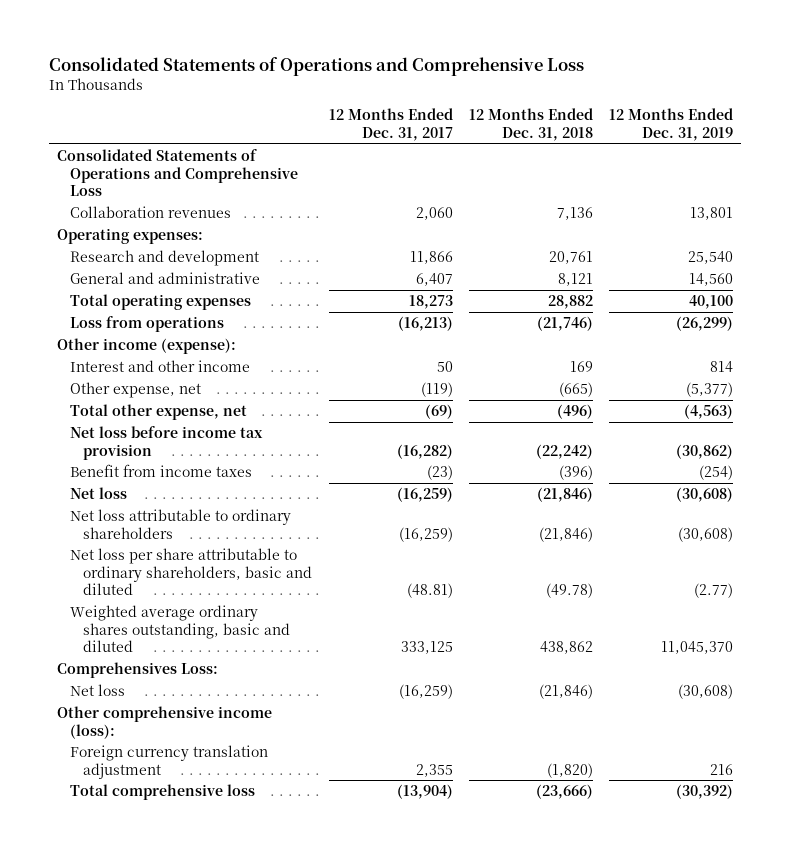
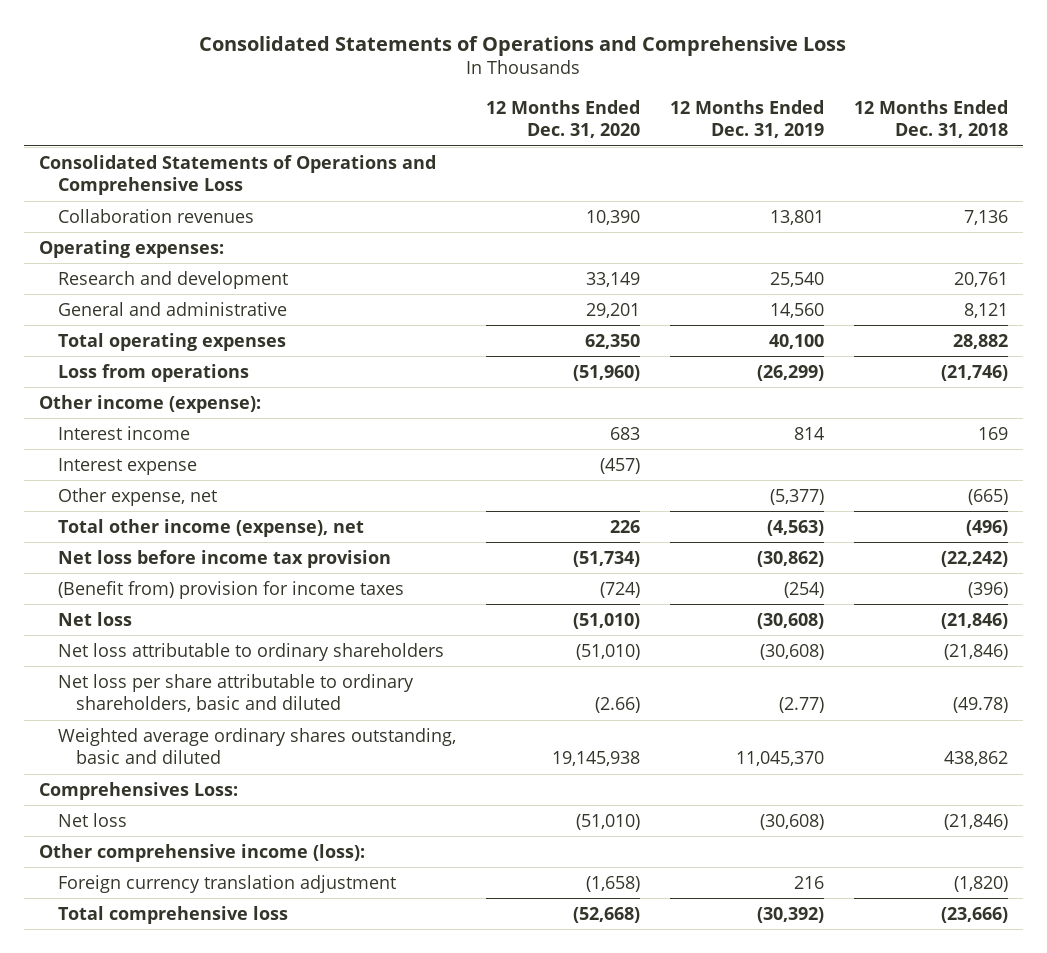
[328,108,453,142] 12 Months Ended Dec. 31, 2017 -> none
none -> [485,99,640,139] 12 Months Ended Dec. 31, 2020
[70,360,251,373] Interest and other income -> [57,425,190,440] Interest income
none -> [57,457,197,475] Interest expense
[70,404,248,421] Total other expense, net -> [57,518,364,537] Total other income (expense), net
[70,464,253,478] Benefit from income taxes -> [57,580,404,599] (Benefit from) provision for income taxes

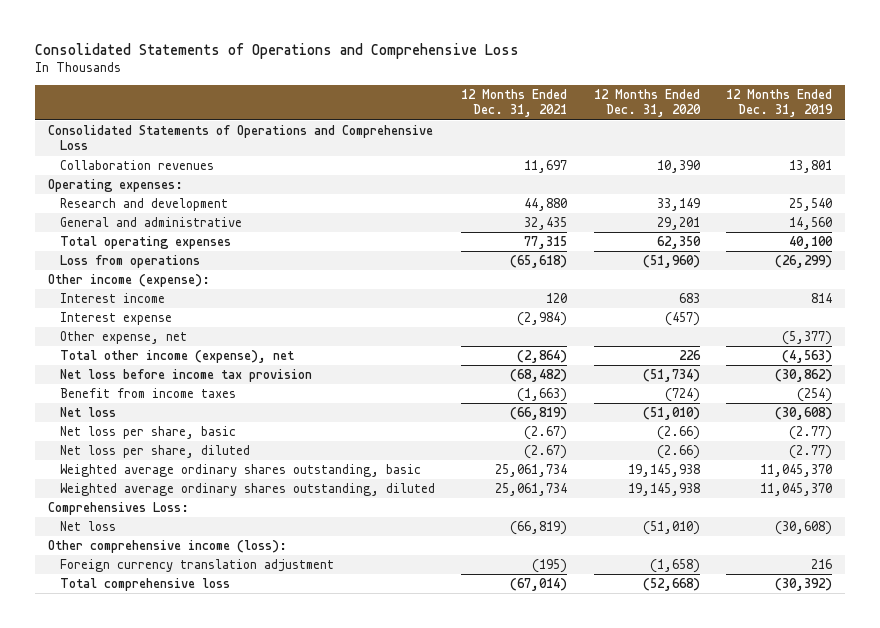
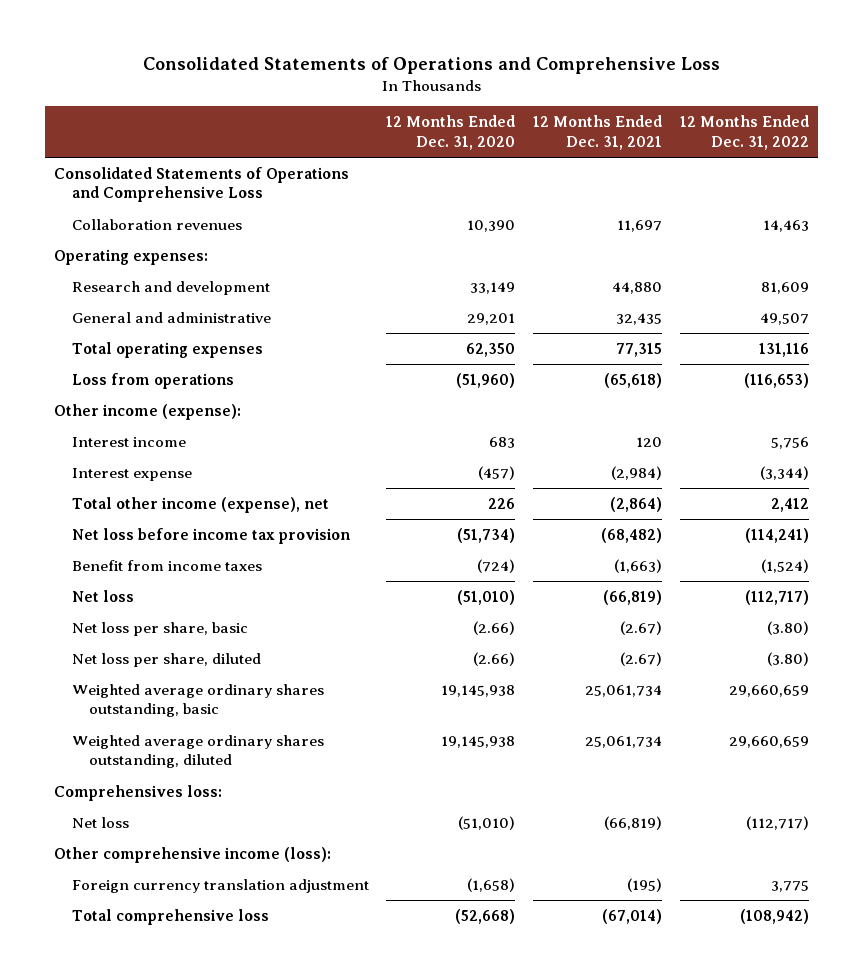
[725,88,833,118] 12 Months Ended Dec. 31, 2019 -> none
none -> [679,115,809,150] 12 Months Ended Dec. 31, 2022
[60,330,188,344] Other expense, net -> none
[48,501,190,515] Comprehensives Loss: -> [54,785,223,802] Comprehensives loss:

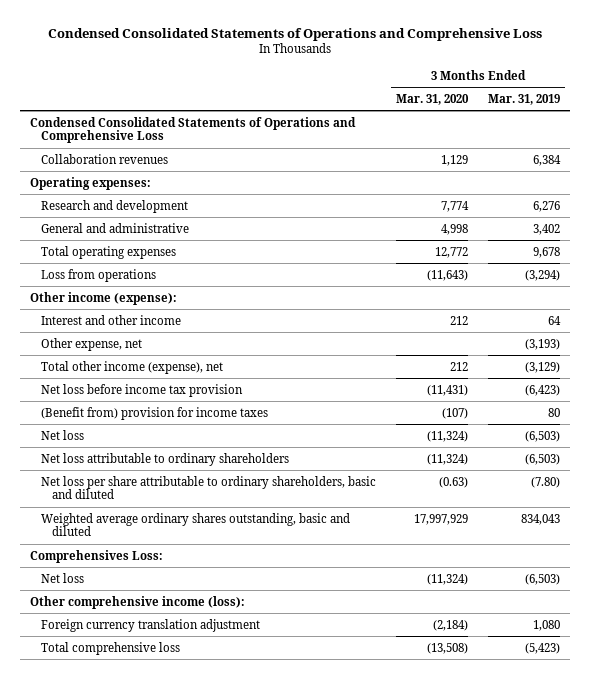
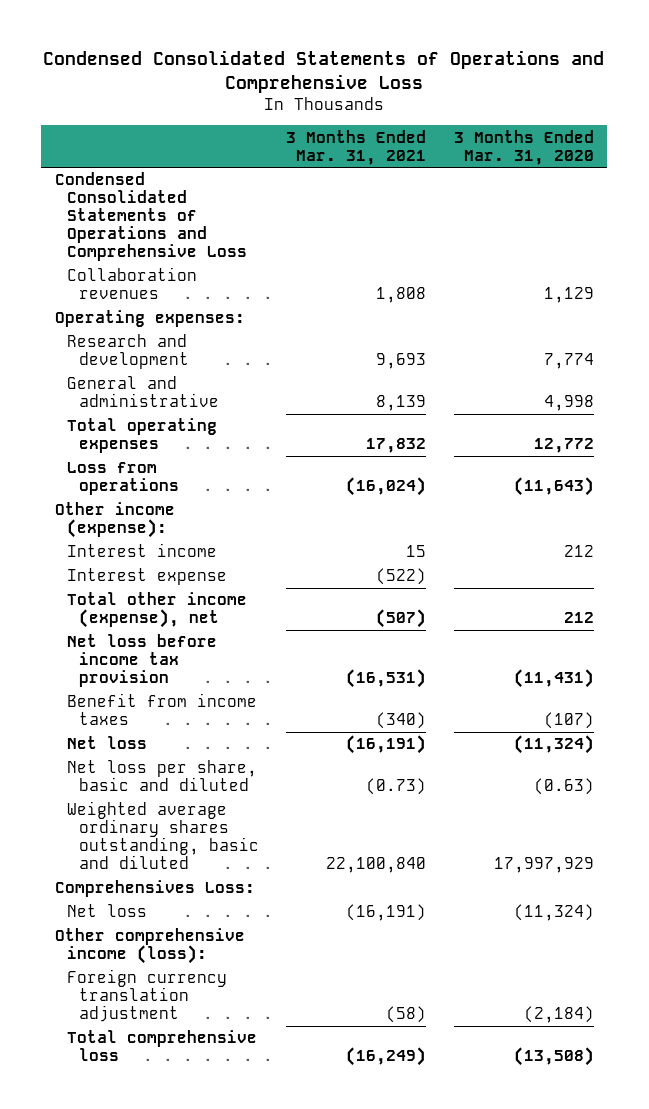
[488,93,561,105] Mar. 31, 2019 -> none
none -> [286,129,427,165] 3 Months Ended Mar. 31, 2021
[41,337,143,351] Other expense, net -> none
[41,314,182,325] Interest and other income -> [66,543,217,558] Interest income
none -> [66,568,227,586] Interest expense
[41,406,269,420] (Benefit from) provision for income taxes -> [66,693,257,726] Benefit from income taxes
[41,452,290,466] Net loss attributable to ordinary shareholders -> none
[41,475,377,500] Net loss per share attributable to ordinary shareholders, basic and diluted -> [66,760,257,792] Net loss per share, basic and diluted

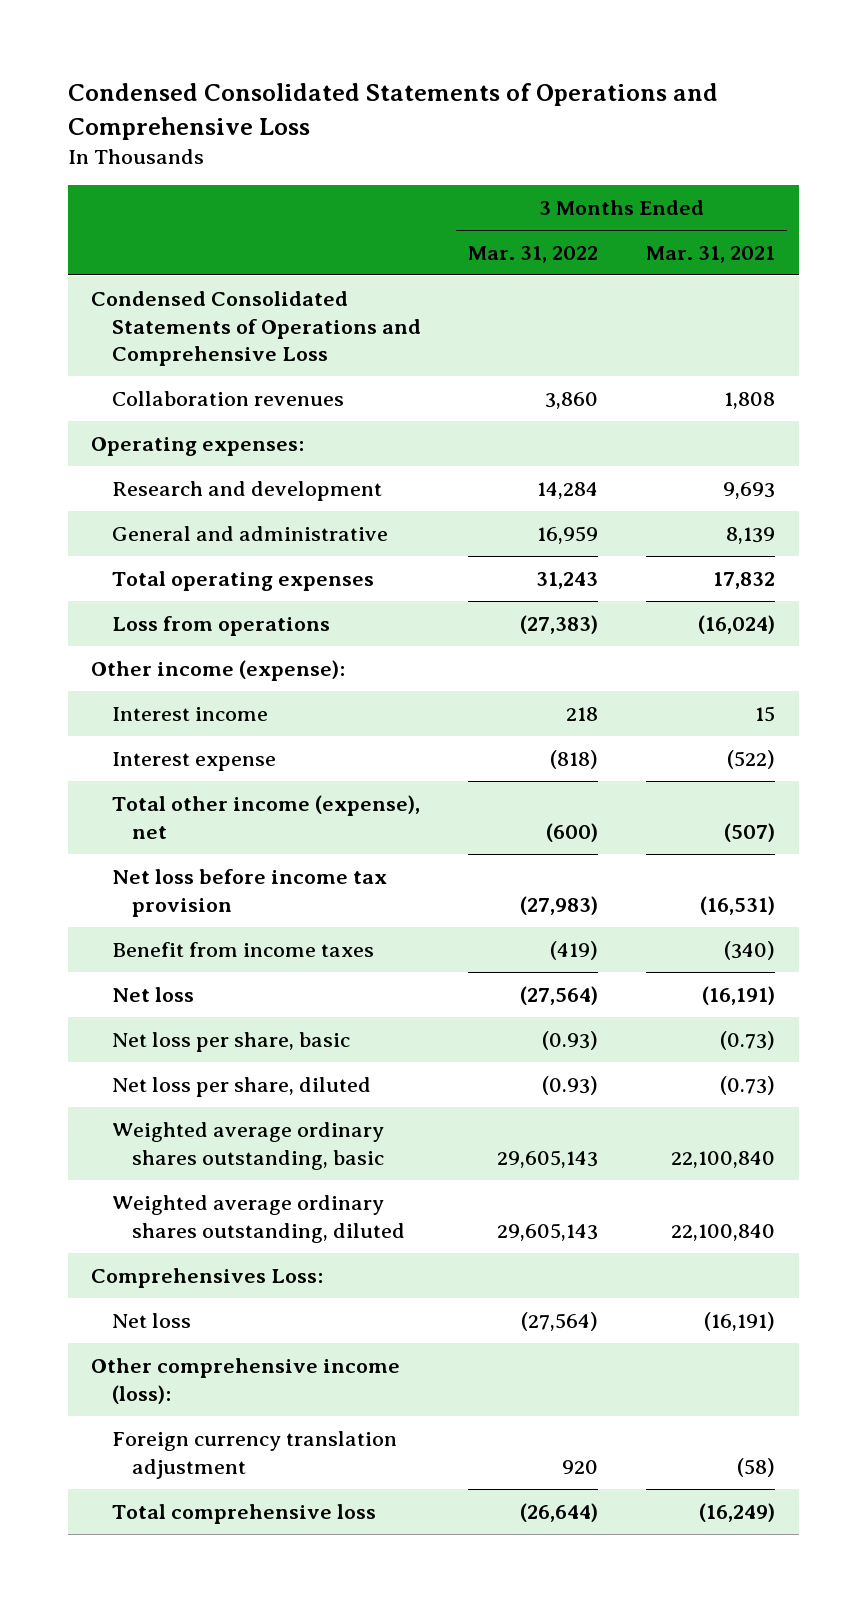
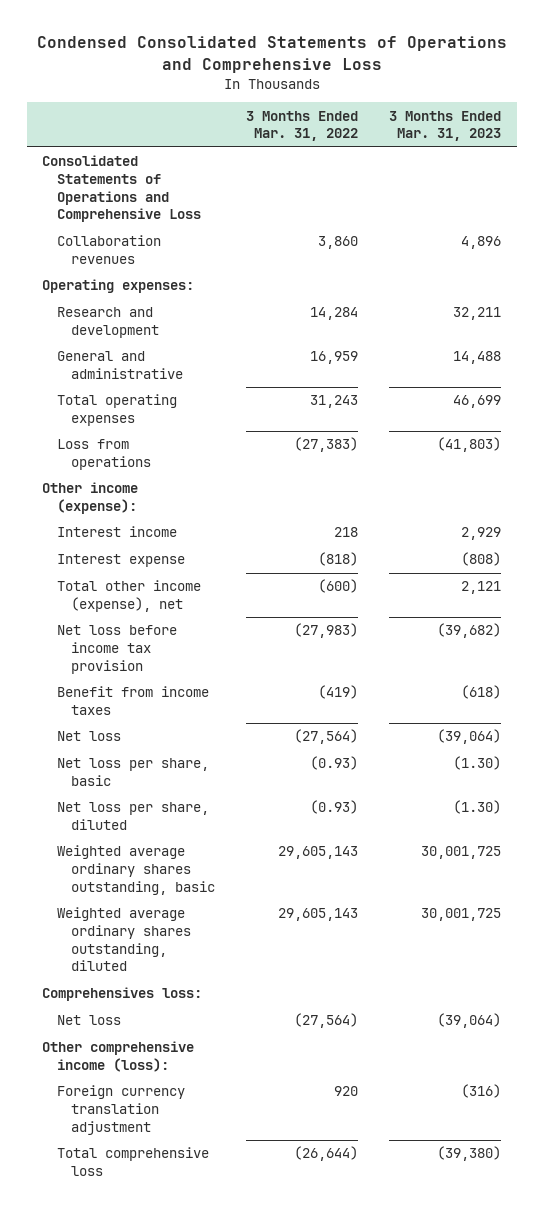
[646,246,776,264] Mar. 31, 2021 -> none
none -> [389,110,502,142] 3 Months Ended Mar. 31, 2023
[91,290,421,367] Condensed Consolidated Statements of Operations and Comprehensive Loss -> [42,155,201,223] Consolidated Statements of Operations and Comprehensive Loss
[91,1267,324,1288] Comprehensives Loss: -> [42,987,203,1002] Comprehensives loss:

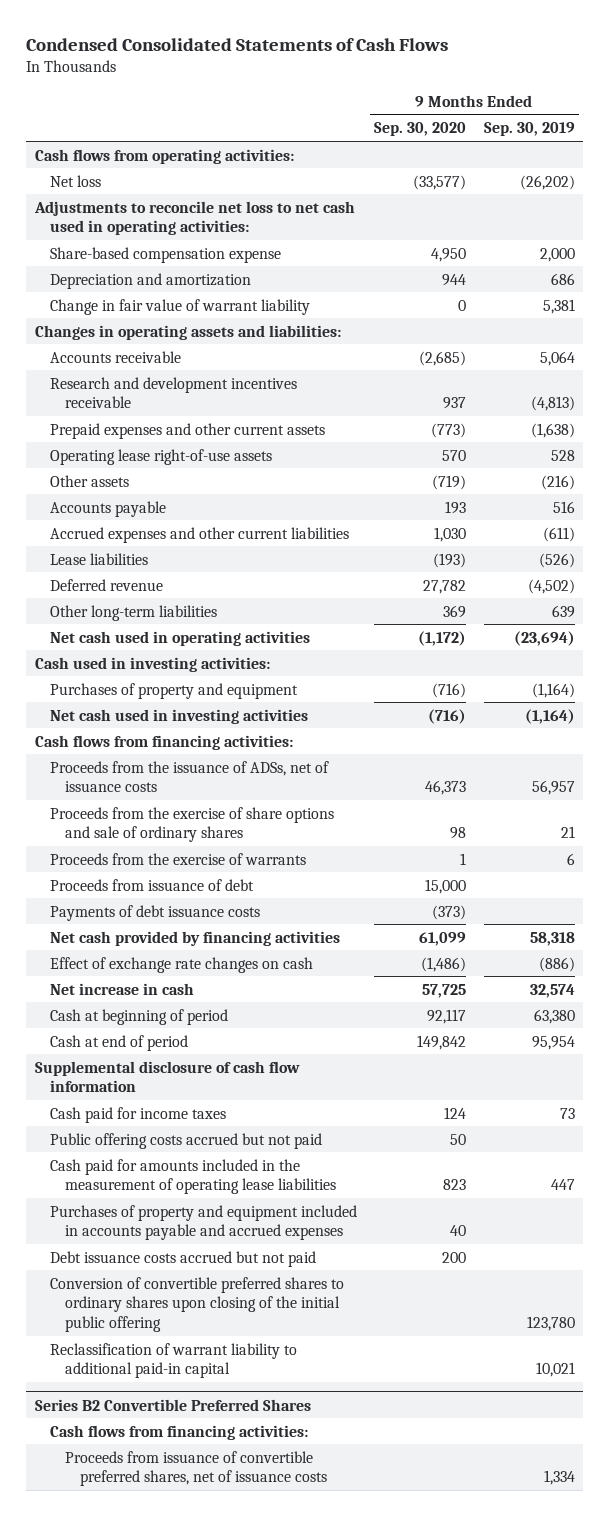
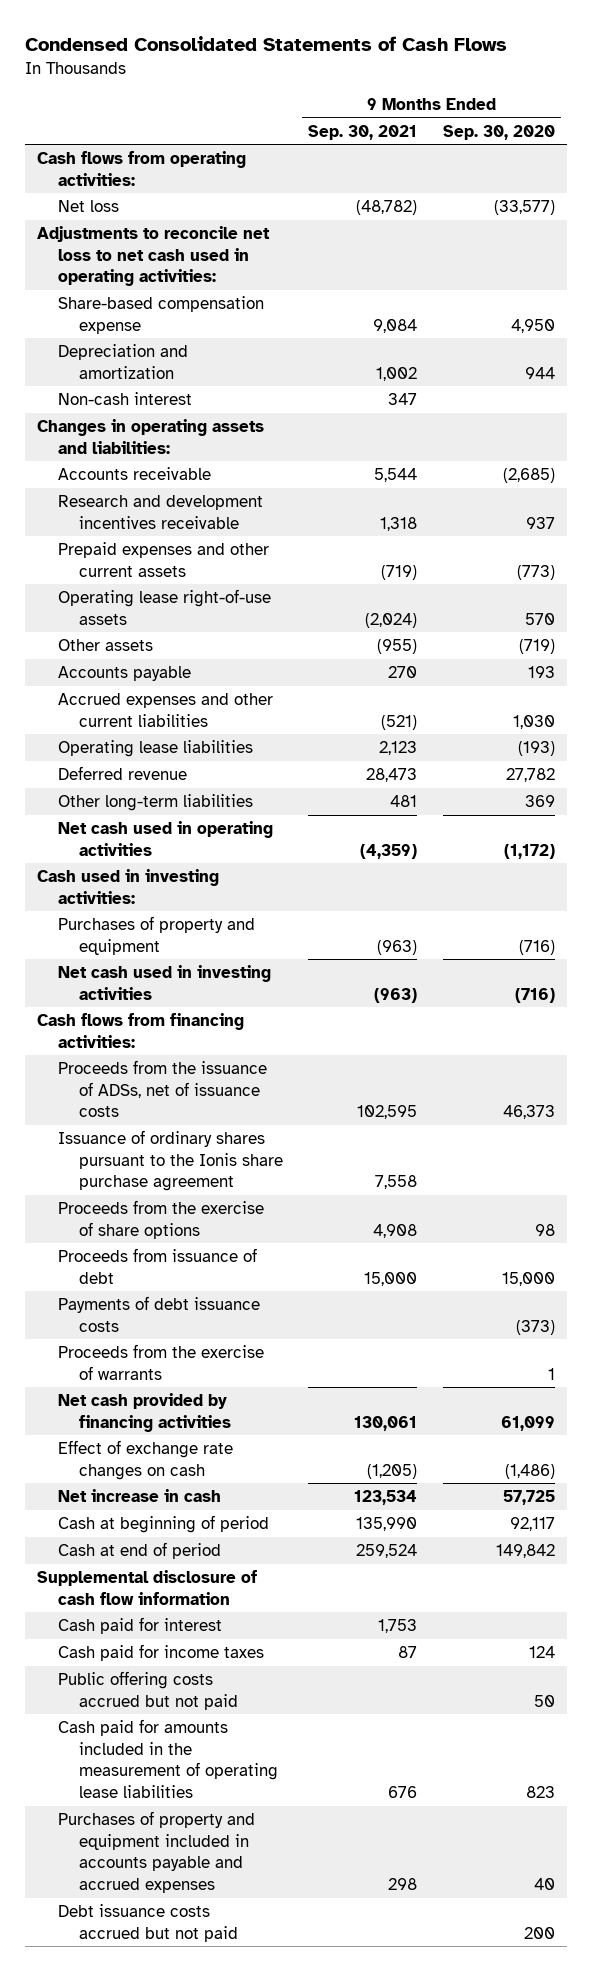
[483,122,575,137] Sep. 30, 2019 -> none
none -> [308,124,418,140] Sep. 30, 2021
[49,298,310,315] Change in fair value of warrant liability -> none
none -> [58,392,193,406] Non-cash interest
[49,552,148,565] Lease liabilities -> [58,740,254,758] Operating lease liabilities
none -> [58,1130,284,1192] Issuance of ordinary shares pursuant to the Ionis share purchase agreement
[49,806,334,843] Proceeds from the exercise of share options and sale of ordinary shares -> [58,1200,265,1239] Proceeds from the exercise of share options
[49,852,306,865] Proceeds from the exercise of warrants -> [58,1344,265,1380] Proceeds from the exercise of warrants
none -> [58,1617,223,1635] Cash paid for interest
[49,1276,344,1333] Conversion of convertible preferred shares to ordinary shares upon closing of the initial public offering -> none
[49,1342,297,1379] Reclassification of warrant liability to additional paid-in capital -> none
[34,1398,311,1411] Series B2 Convertible Preferred Shares -> none
[49,1424,308,1440] Cash flows from financing activities: -> none
[64,1450,327,1487] Proceeds from issuance of convertible preferred shares, net of issuance costs -> none

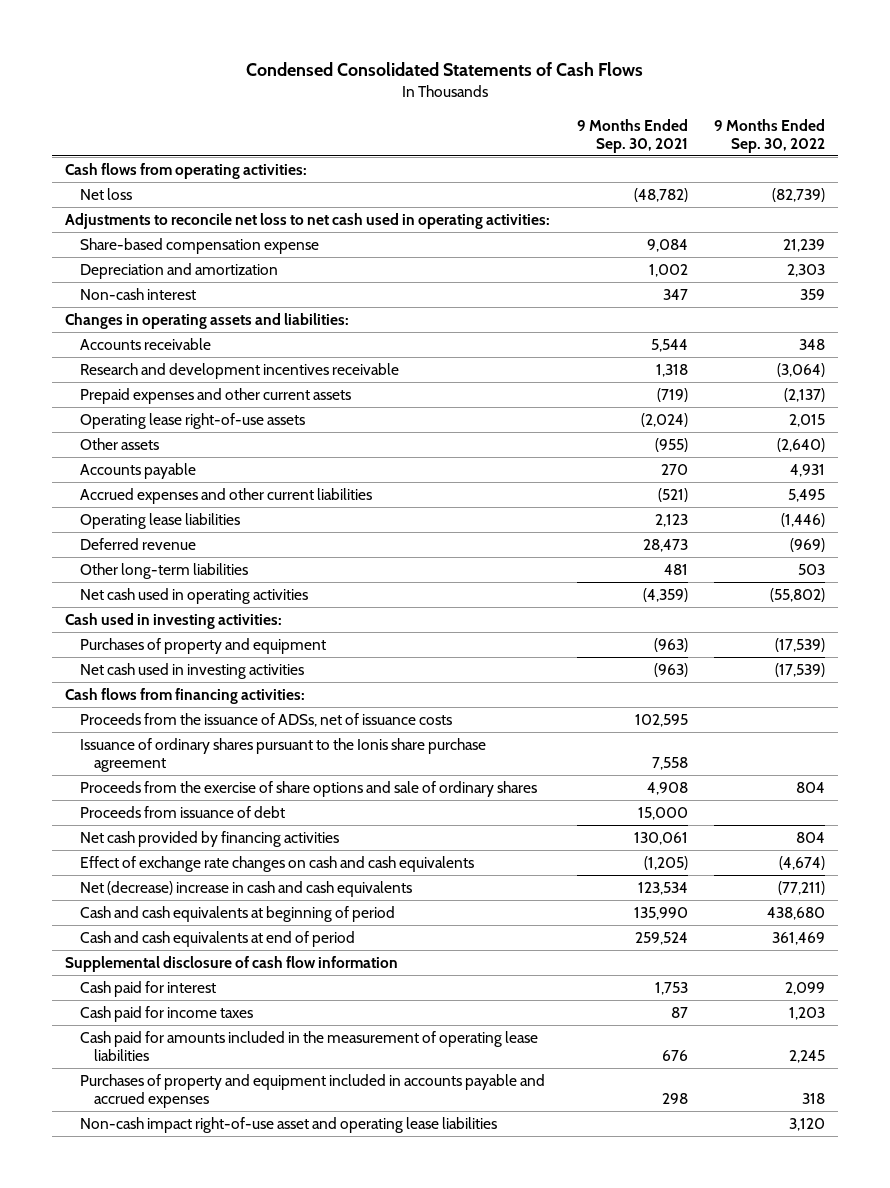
[442,124,555,140] Sep. 30, 2020 -> none
none -> [713,118,825,153] 9 Months Ended Sep. 30, 2022
[58,1200,265,1239] Proceeds from the exercise of share options -> [79,781,537,798] Proceeds from the exercise of share options and sale of ordinary shares
[58,1296,261,1332] Payments of debt issuance costs -> none
[58,1344,265,1380] Proceeds from the exercise of warrants -> none
[58,1440,234,1480] Effect of exchange rate changes on cash -> [79,856,474,873] Effect of exchange rate changes on cash and cash equivalents
[58,1489,222,1503] Net increase in cash -> [79,881,412,898] Net (decrease) increase in cash and cash equivalents
[58,1515,270,1534] Cash at beginning of period -> [79,906,395,923] Cash and cash equivalents at beginning of period
[58,1542,222,1560] Cash at end of period -> [79,931,355,948] Cash and cash equivalents at end of period
[58,1671,239,1710] Public offering costs accrued but not paid -> none
[58,1904,239,1942] Debt issuance costs accrued but not paid -> none
none -> [79,1117,497,1134] Non-cash impact right-of-use asset and operating lease liabilities

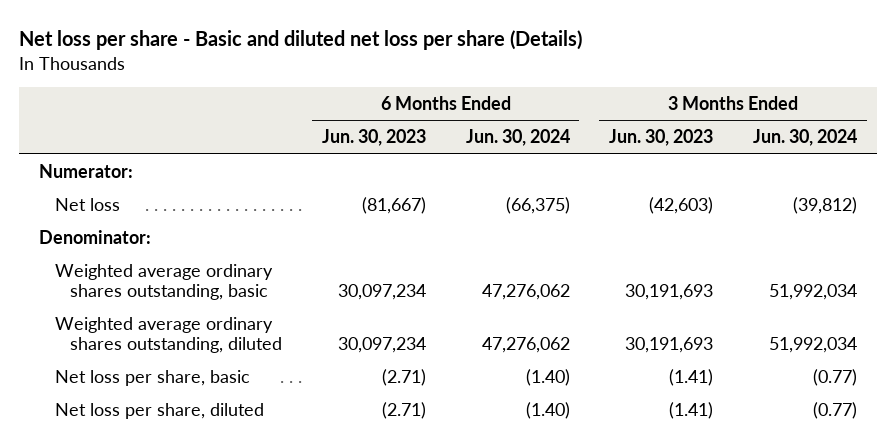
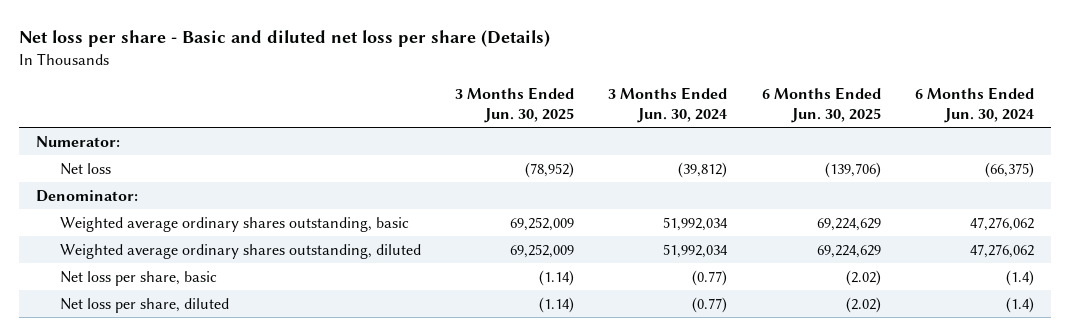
[321,129,426,147] Jun. 30, 2023 -> none
[609,129,714,147] Jun. 30, 2023 -> none
none -> [455,86,575,123] 3 Months Ended Jun. 30, 2025
none -> [761,86,881,123] 6 Months Ended Jun. 30, 2025
[525,368,570,386] (1.40) -> [1005,269,1034,286] (1.4)
[525,401,570,419] (1.40) -> [1005,296,1034,313] (1.4)

